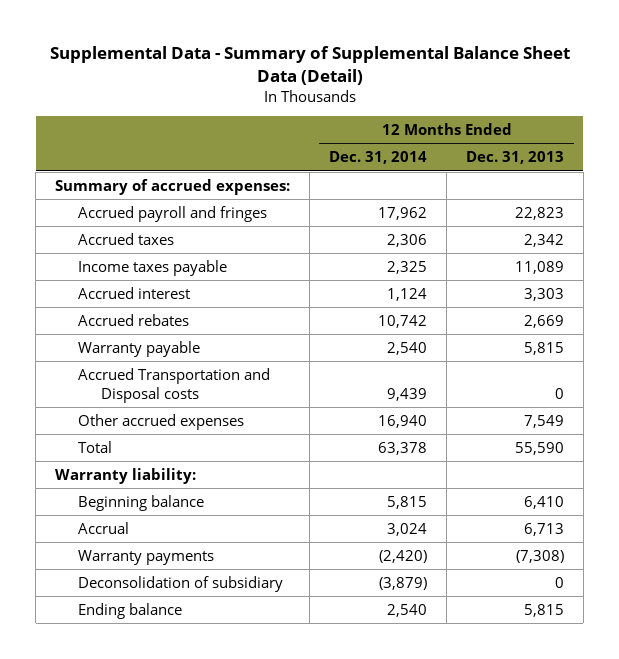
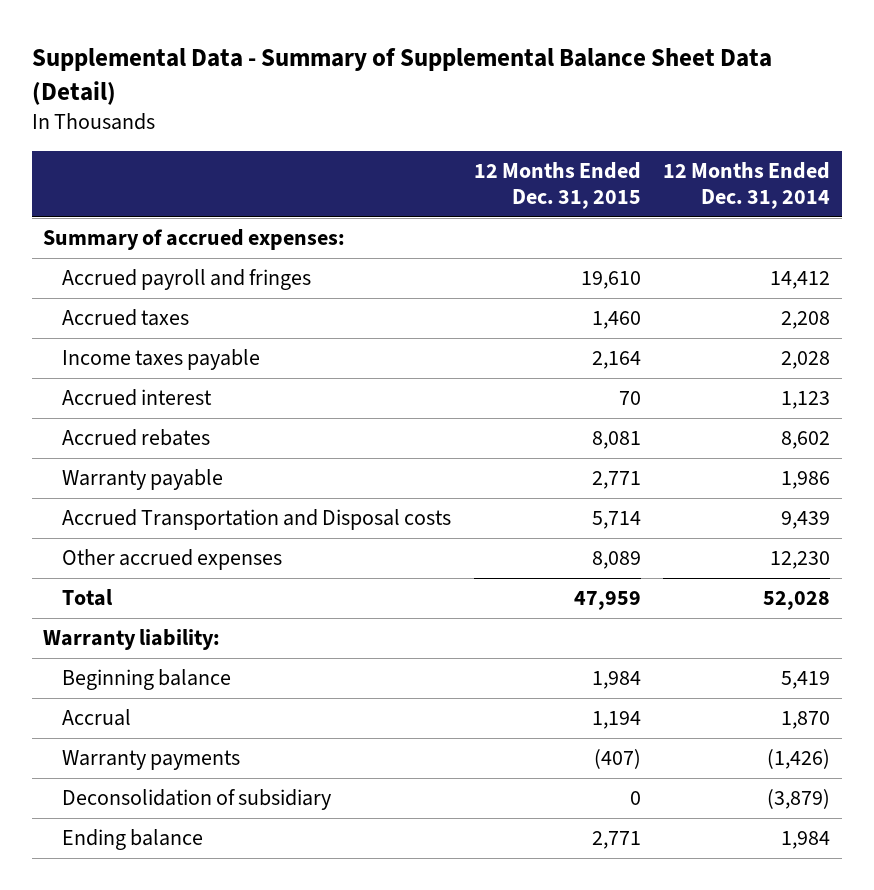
[465,151,564,165] Dec. 31, 2013 -> none
none -> [473,162,641,210] 12 Months Ended Dec. 31, 2015
[378,206,428,220] 17,962 -> [770,271,831,290] 14,412
[387,233,428,247] 2,306 -> [781,311,831,330] 2,208
[387,260,428,274] 2,325 -> [781,351,831,370] 2,028
[387,287,428,301] 1,124 -> [781,391,831,410] 1,123
[378,314,428,328] 10,742 -> [781,431,831,450] 8,602
[387,341,428,355] 2,540 -> [781,471,831,490] 1,986
[378,414,428,428] 16,940 -> [770,551,831,570] 12,230
[378,441,428,455] 63,378 -> [763,591,831,611] 52,028
[387,495,428,509] 5,815 -> [781,671,831,690] 5,419
[387,522,428,536] 3,024 -> [781,711,831,730] 1,870
[379,549,428,563] (2,420) -> [767,749,831,770] (1,426)
[387,603,428,617] 2,540 -> [781,831,831,850] 1,984

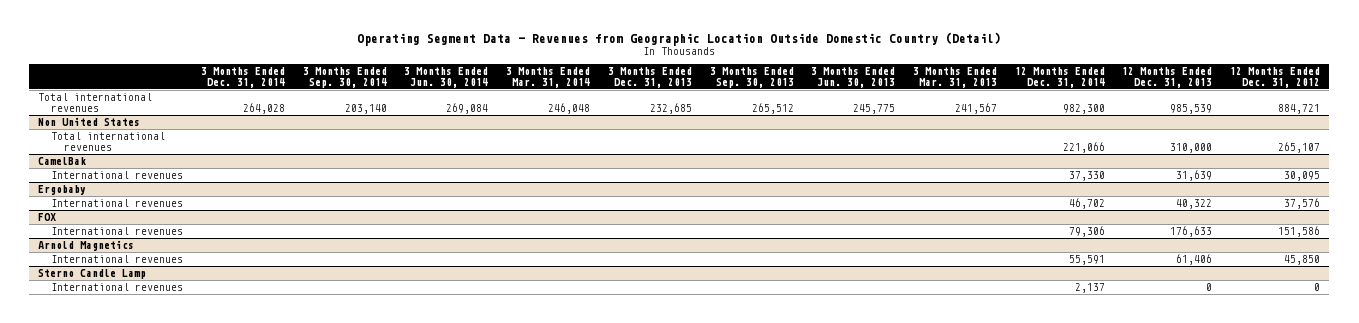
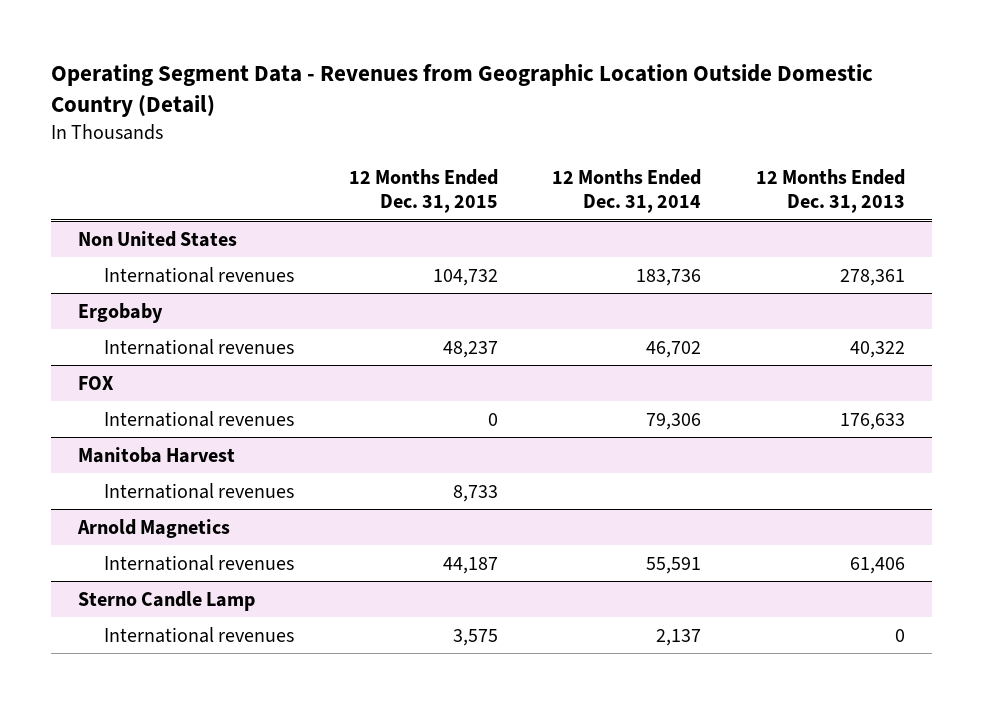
[200,66,285,88] 3 Months Ended Dec. 31, 2014 -> none
[302,66,387,88] 3 Months Ended Sep. 30, 2014 -> none
[404,66,489,88] 3 Months Ended Jun. 30, 2014 -> none
[506,66,591,88] 3 Months Ended Mar. 31, 2014 -> none
[607,66,692,88] 3 Months Ended Dec. 31, 2013 -> none
[709,66,794,88] 3 Months Ended Sep. 30, 2013 -> none
[811,66,896,88] 3 Months Ended Jun. 30, 2013 -> none
[913,66,998,88] 3 Months Ended Mar. 31, 2013 -> none
[1230,66,1321,88] 12 Months Ended Dec. 31, 2012 -> none
none -> [348,168,498,214] 12 Months Ended Dec. 31, 2015
[38,93,153,113] Total international revenues -> none
[51,132,166,152] Total international revenues -> none
[38,157,87,166] CamelBak -> none
[1068,171,1105,182] 37,330 -> [636,268,702,286] 183,736
[1176,170,1213,182] 31,639 -> [839,268,905,286] 278,361
none -> [77,446,235,463] Manitoba Harvest
none -> [104,482,295,499] International revenues

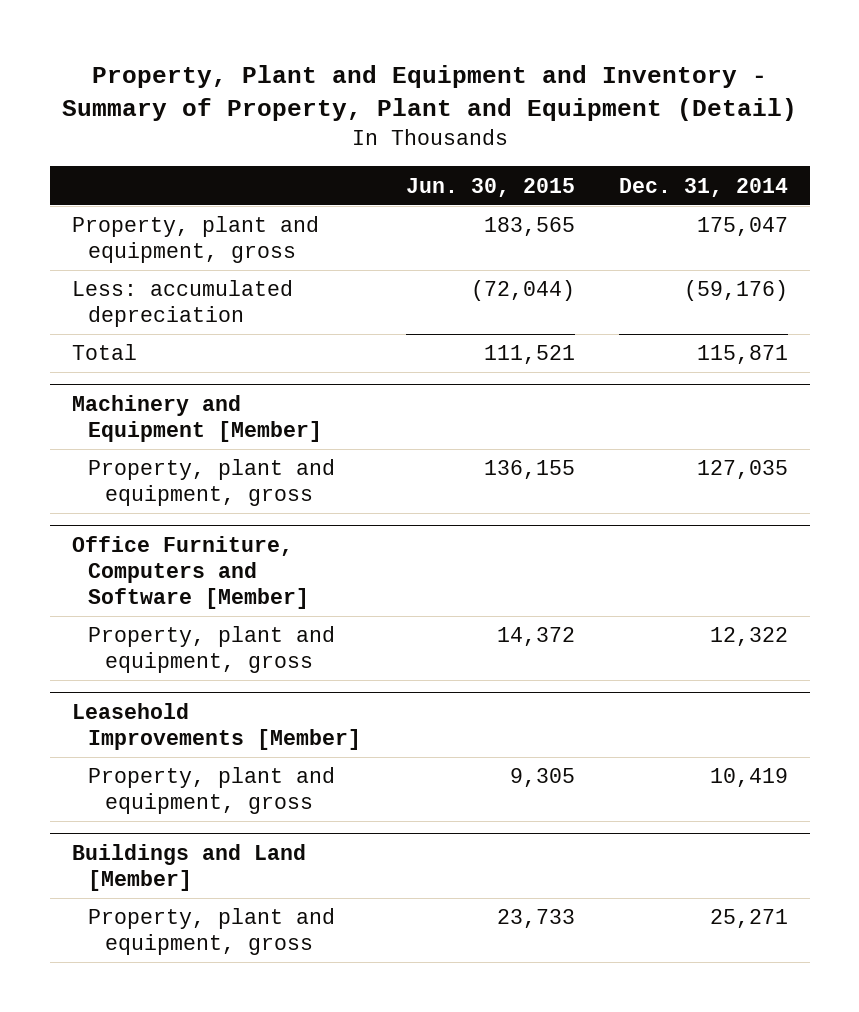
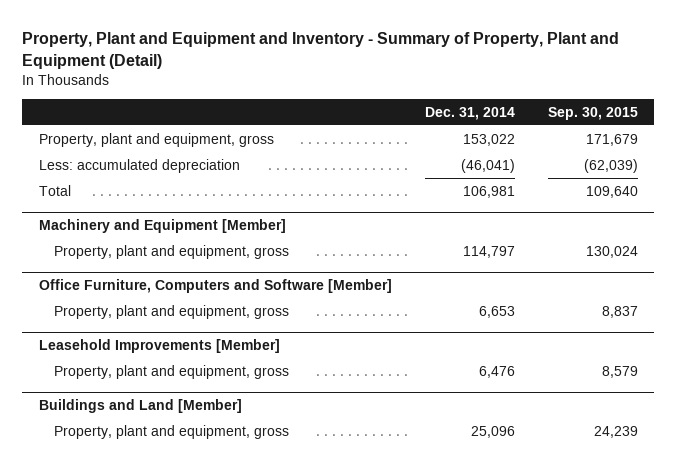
[405,177,575,197] Jun. 30, 2015 -> none
none -> [547,106,638,120] Sep. 30, 2015
[696,217,788,237] 175,047 -> [462,133,515,146] 153,022
[683,280,788,302] (59,176) -> [460,158,515,173] (46,041)
[696,345,788,365] 115,871 -> [462,185,515,198] 106,981
[696,460,788,480] 127,035 -> [462,245,515,258] 114,797
[709,627,788,647] 12,322 -> [478,305,515,318] 6,653
[709,768,788,788] 10,419 -> [478,365,515,378] 6,476
[709,909,788,929] 25,271 -> [470,425,515,438] 25,096

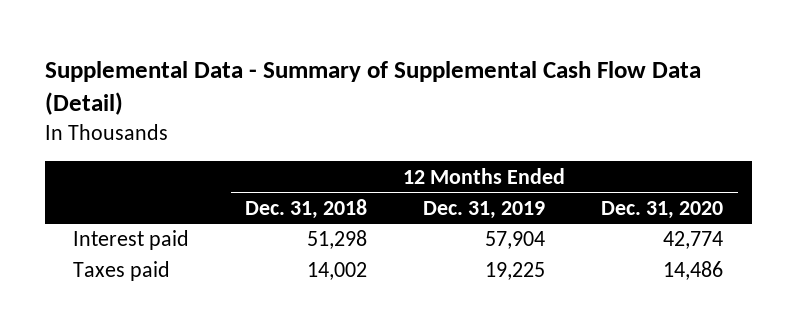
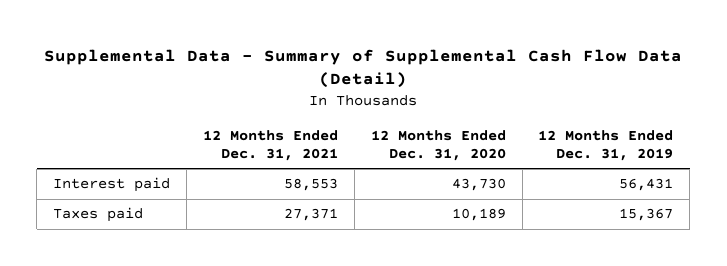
[245,198,368,219] Dec. 31, 2018 -> none
none -> [202,129,338,161] 12 Months Ended Dec. 31, 2021
[485,231,546,250] 57,904 -> [619,178,674,192] 56,431
[663,231,724,250] 42,774 -> [451,178,506,192] 43,730
[485,262,546,281] 19,225 -> [619,208,674,222] 15,367
[663,261,724,281] 14,486 -> [451,208,506,222] 10,189

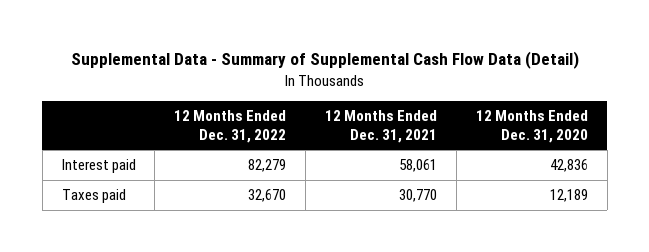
[538,129,674,161] 12 Months Ended Dec. 31, 2019 -> none
none -> [174,109,287,143] 12 Months Ended Dec. 31, 2022
[283,178,338,192] 58,553 -> [399,159,438,173] 58,061
[451,178,506,192] 43,730 -> [549,159,588,173] 42,836
[283,208,338,222] 27,371 -> [399,189,438,203] 30,770
[451,208,506,222] 10,189 -> [549,189,588,203] 12,189

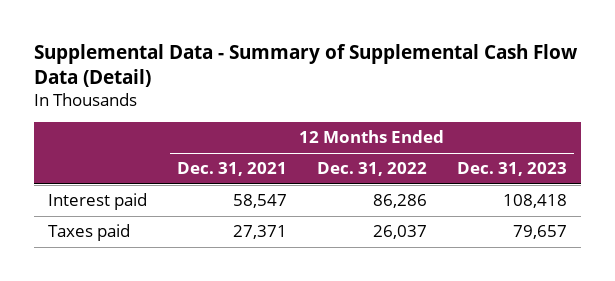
[475,109,588,143] 12 Months Ended Dec. 31, 2020 -> none
none -> [456,162,567,177] Dec. 31, 2023
[248,159,287,173] 82,279 -> [372,194,427,209] 86,286
[399,159,438,173] 58,061 -> [233,194,288,209] 58,547
[248,189,287,203] 32,670 -> [372,225,427,240] 26,037
[399,189,438,203] 30,770 -> [233,225,288,240] 27,371

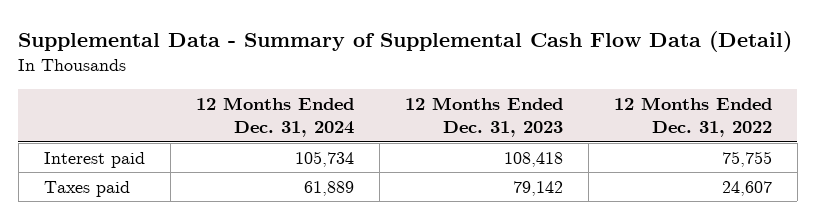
[177,162,288,177] Dec. 31, 2021 -> none
none -> [195,96,354,138] 12 Months Ended Dec. 31, 2024
[372,194,427,209] 86,286 -> [721,150,772,167] 75,755
[372,225,427,240] 26,037 -> [721,180,772,196] 24,607
[512,225,567,240] 79,657 -> [512,180,563,196] 79,142

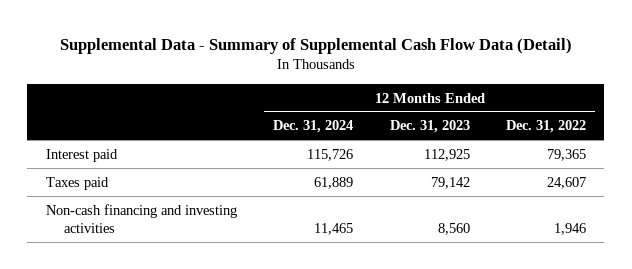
[294,150,354,167] 105,734 -> [307,148,354,161] 115,726
[503,151,563,167] 108,418 -> [423,148,470,161] 112,925
[721,150,772,167] 75,755 -> [547,148,587,161] 79,365
none -> [45,203,237,233] Non-cash financing and investing activities

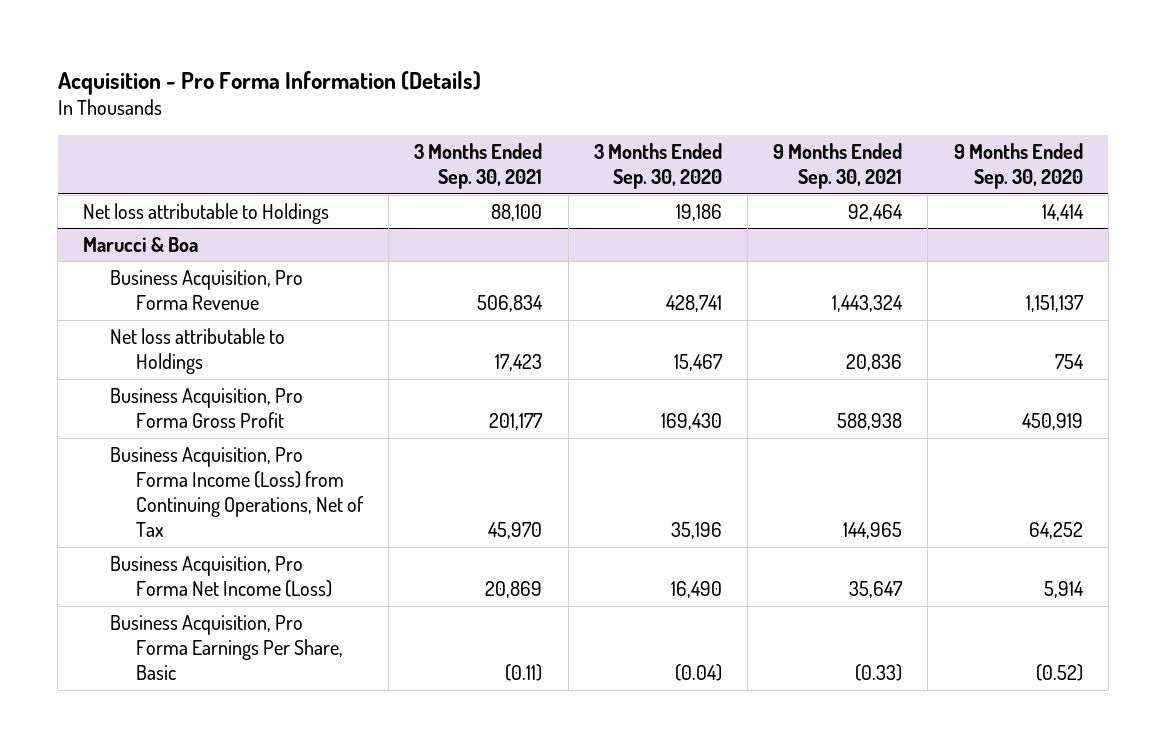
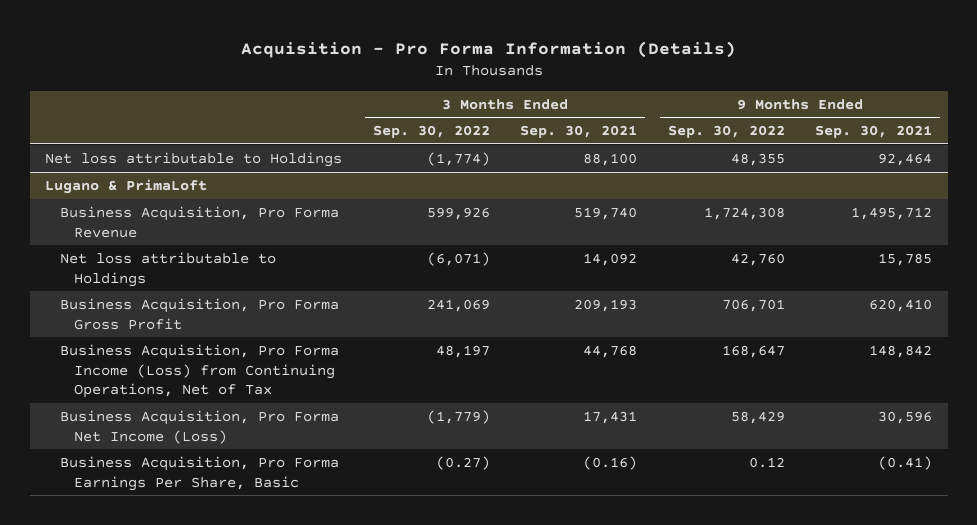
[593,143,722,190] 3 Months Ended Sep. 30, 2020 -> none
[953,143,1083,190] 9 Months Ended Sep. 30, 2020 -> none
none -> [372,125,490,139] Sep. 30, 2022
none -> [667,125,785,139] Sep. 30, 2022
[83,236,199,252] Marucci & Boa -> none
none -> [45,178,208,194] Lugano & PrimaLoft
[477,295,544,313] 506,834 -> [574,206,638,220] 519,740
[832,295,904,313] 1,443,324 -> [851,206,933,220] 1,495,712
[495,354,543,372] 17,423 -> [583,252,638,266] 14,092
[846,354,903,372] 20,836 -> [878,252,933,266] 15,785
[489,413,544,431] 201,177 -> [574,298,638,312] 209,193
[837,413,903,431] 588,938 -> [869,298,933,312] 620,410
[488,522,543,540] 45,970 -> [583,344,638,358] 44,768
[843,522,903,540] 144,965 -> [869,344,933,358] 148,842
[485,581,543,599] 20,869 -> [583,410,638,424] 17,431
[849,581,904,599] 35,647 -> [878,410,933,424] 30,596
[505,664,543,682] (0.11) -> [583,455,638,470] (0.16)
[855,664,903,682] (0.33) -> [878,455,933,470] (0.41)

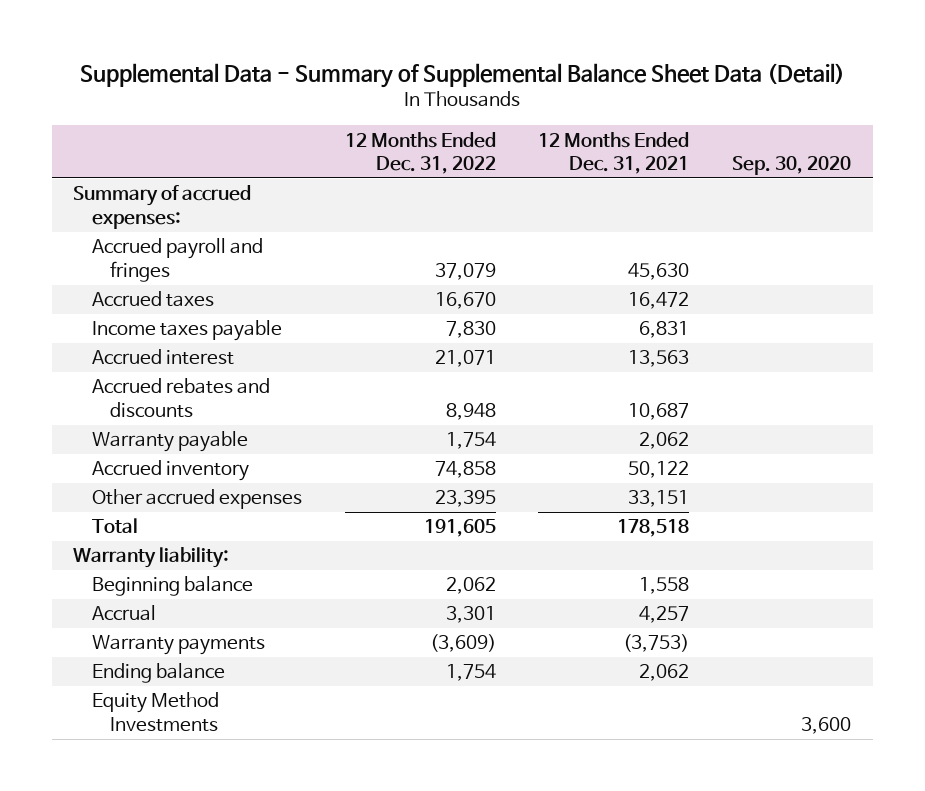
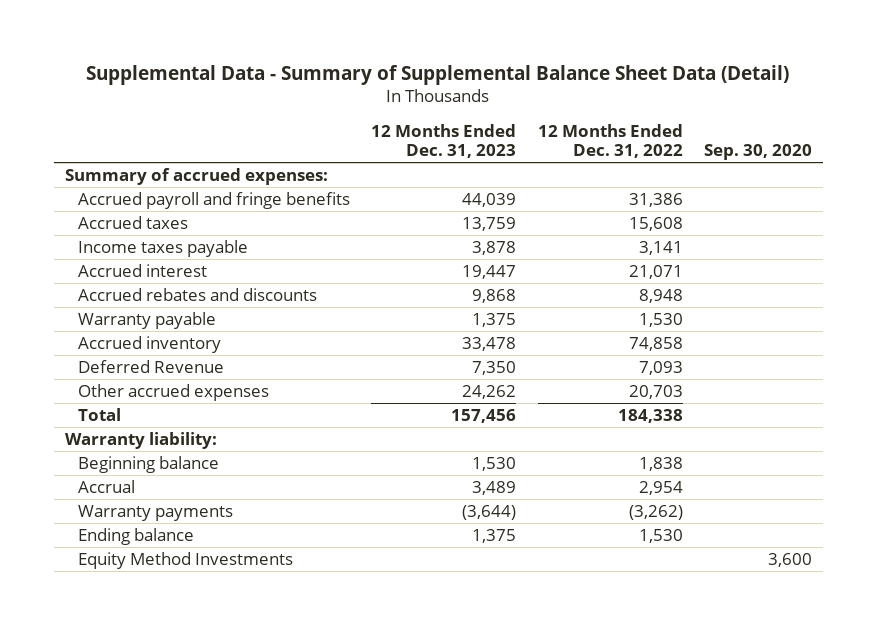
[538,131,690,174] 12 Months Ended Dec. 31, 2021 -> none
none -> [371,123,517,158] 12 Months Ended Dec. 31, 2023
[91,238,263,282] Accrued payroll and fringes -> [77,192,350,210] Accrued payroll and fringe benefits
[434,262,496,280] 37,079 -> [628,193,683,208] 31,386
[434,292,496,310] 16,670 -> [628,217,683,232] 15,608
[445,321,496,339] 7,830 -> [638,241,683,256] 3,141
[445,432,496,450] 1,754 -> [638,313,683,328] 1,530
none -> [77,360,224,374] Deferred Revenue
[434,490,496,508] 23,395 -> [628,385,683,400] 20,703
[423,519,496,538] 191,605 -> [617,409,683,424] 184,338
[445,577,496,595] 2,062 -> [638,457,683,472] 1,838
[445,606,496,624] 3,301 -> [638,481,683,496] 2,954
[429,634,496,653] (3,609) -> [628,505,683,521] (3,262)
[445,664,496,682] 1,754 -> [638,529,683,544] 1,530

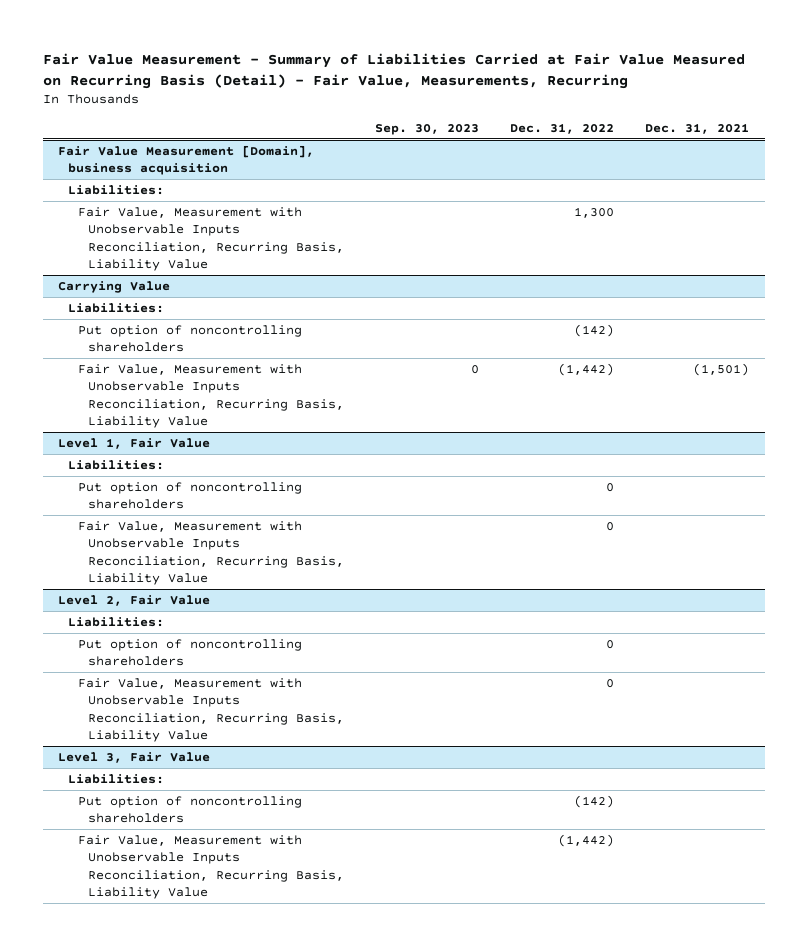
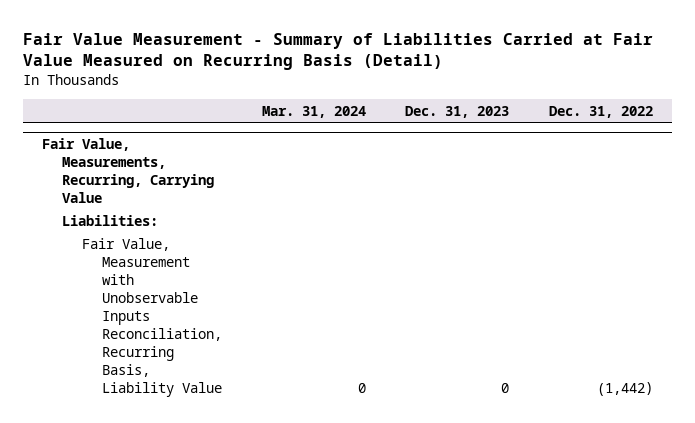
[42,52,745,90] Fair Value Measurement - Summary of Liabilities Carried at Fair Value Measured on Recurring Basis (Detail) - Fair Value, Measurements, Recurring -> [22,32,653,71] Fair Value Measurement - Summary of Liabilities Carried at Fair Value Measured on Recurring Basis (Detail)
[374,123,479,135] Sep. 30, 2023 -> none
[645,122,750,134] Dec. 31, 2021 -> none
none -> [261,105,366,118] Mar. 31, 2024
none -> [405,105,510,118] Dec. 31, 2023
[58,144,315,176] Fair Value Measurement [Domain], business acquisition -> none
[68,184,165,195] Liabilities: -> none
[77,206,344,271] Fair Value, Measurement with Unobservable Inputs Reconciliation, Recurring Basis, Liability Value -> none
[58,280,171,293] Carrying Value -> none
[68,302,165,313] Liabilities: -> none
[77,324,302,353] Put option of noncontrolling shareholders -> none
[77,363,344,428] Fair Value, Measurement with Unobservable Inputs Reconciliation, Recurring Basis, Liability Value -> none
[58,437,211,449] Level 1, Fair Value -> none
[68,459,165,470] Liabilities: -> none
[77,481,302,510] Put option of noncontrolling shareholders -> none
[77,520,344,585] Fair Value, Measurement with Unobservable Inputs Reconciliation, Recurring Basis, Liability Value -> none
[58,594,211,606] Level 2, Fair Value -> none
[68,616,165,627] Liabilities: -> none
[77,638,302,667] Put option of noncontrolling shareholders -> none
[77,677,344,742] Fair Value, Measurement with Unobservable Inputs Reconciliation, Recurring Basis, Liability Value -> none
[58,751,211,763] Level 3, Fair Value -> none
none -> [42,137,215,203] Fair Value, Measurements, Recurring, Carrying Value
[77,795,302,824] Put option of noncontrolling shareholders -> none

